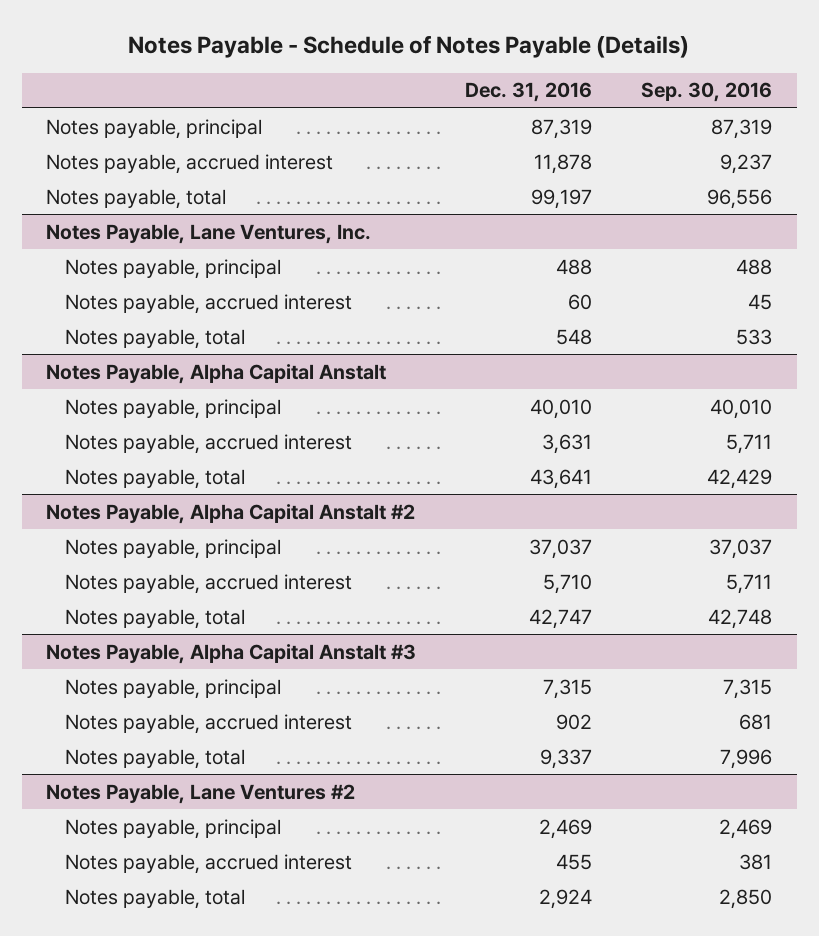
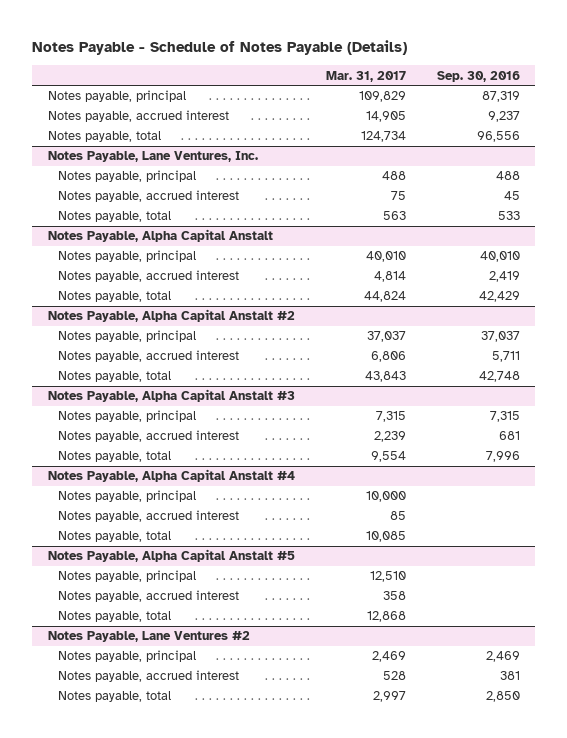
[465,82,593,103] Dec. 31, 2016 -> none
none -> [325,70,406,82] Mar. 31, 2017
[726,433,773,454] 5,711 -> [488,271,520,283] 2,419
none -> [47,469,295,483] Notes Payable, Alpha Capital Anstalt #4
none -> [58,490,197,503] Notes payable, principal
none -> [58,510,240,523] Notes payable, accrued interest
none -> [58,531,172,543] Notes payable, total
none -> [47,549,295,563] Notes Payable, Alpha Capital Anstalt #5
none -> [58,570,197,583] Notes payable, principal
none -> [58,590,240,603] Notes payable, accrued interest
none -> [58,611,172,623] Notes payable, total

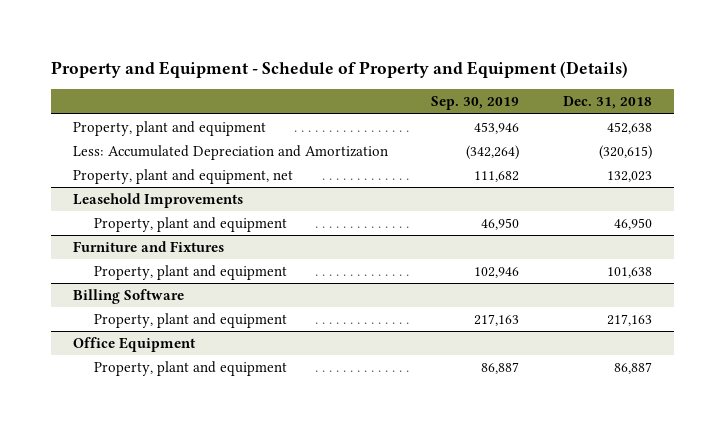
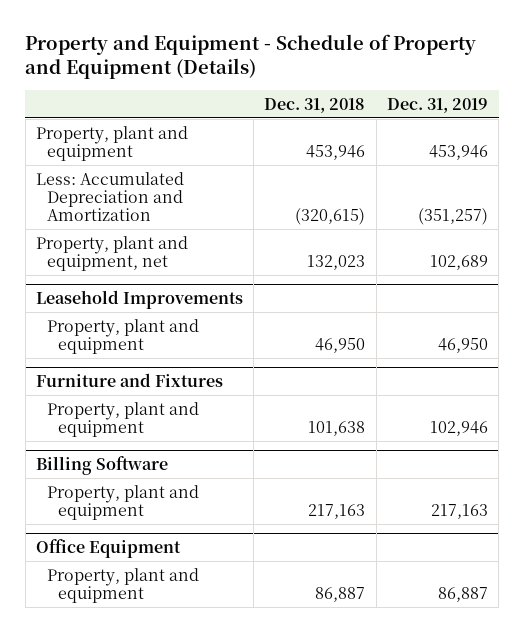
[431,96,520,111] Sep. 30, 2019 -> none
none -> [387,97,489,113] Dec. 31, 2019
[606,122,652,135] 452,638 -> [306,144,366,160] 453,946

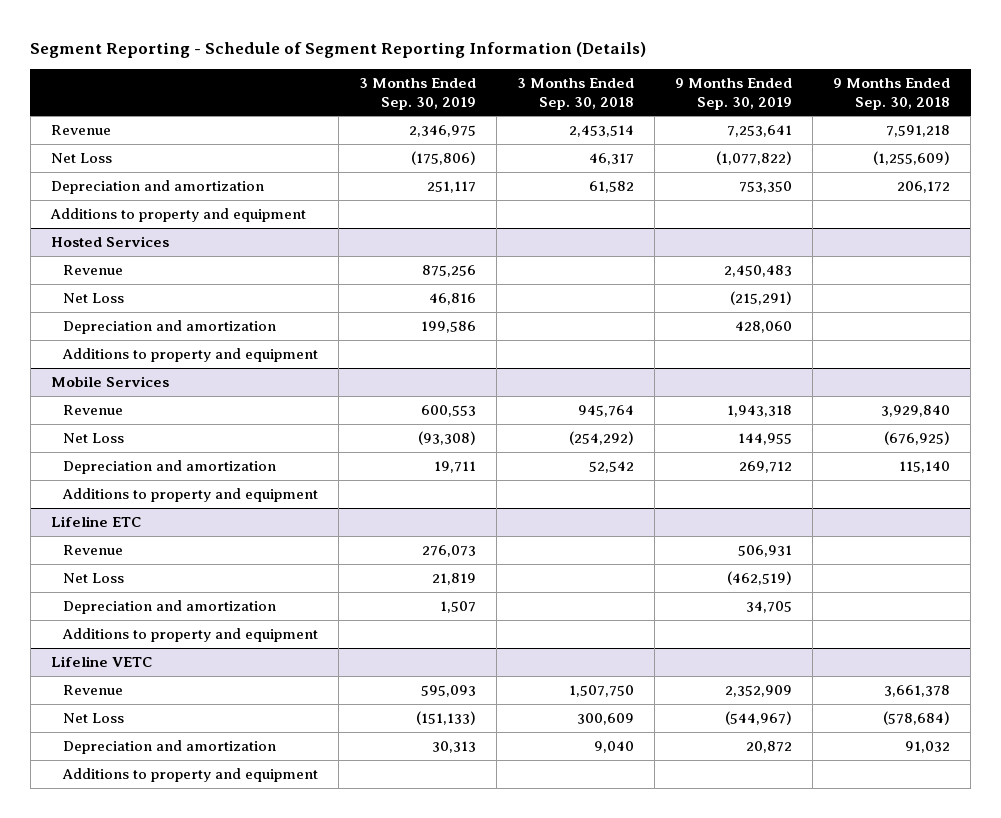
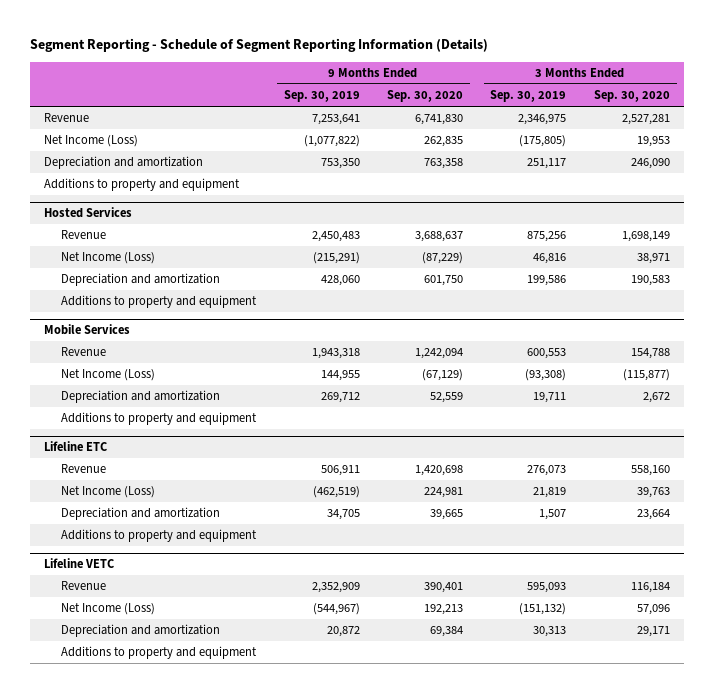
[516,77,634,110] 3 Months Ended Sep. 30, 2018 -> none
[832,77,950,110] 9 Months Ended Sep. 30, 2018 -> none
none -> [387,90,464,103] Sep. 30, 2020
none -> [593,90,670,103] Sep. 30, 2020
[50,153,112,164] Net Loss -> [44,135,139,148] Net Income (Loss)
[410,151,476,166] (175,806) -> [519,135,567,148] (175,805)
[62,293,124,304] Net Loss -> [61,252,156,265] Net Income (Loss)
[62,433,124,444] Net Loss -> [61,369,156,382] Net Income (Loss)
[737,545,792,558] 506,931 -> [320,465,360,477] 506,911
[62,573,124,584] Net Loss -> [61,486,156,499] Net Income (Loss)
[62,713,124,724] Net Loss -> [61,603,156,616] Net Income (Loss)
[415,711,476,726] (151,133) -> [519,603,567,616] (151,132)

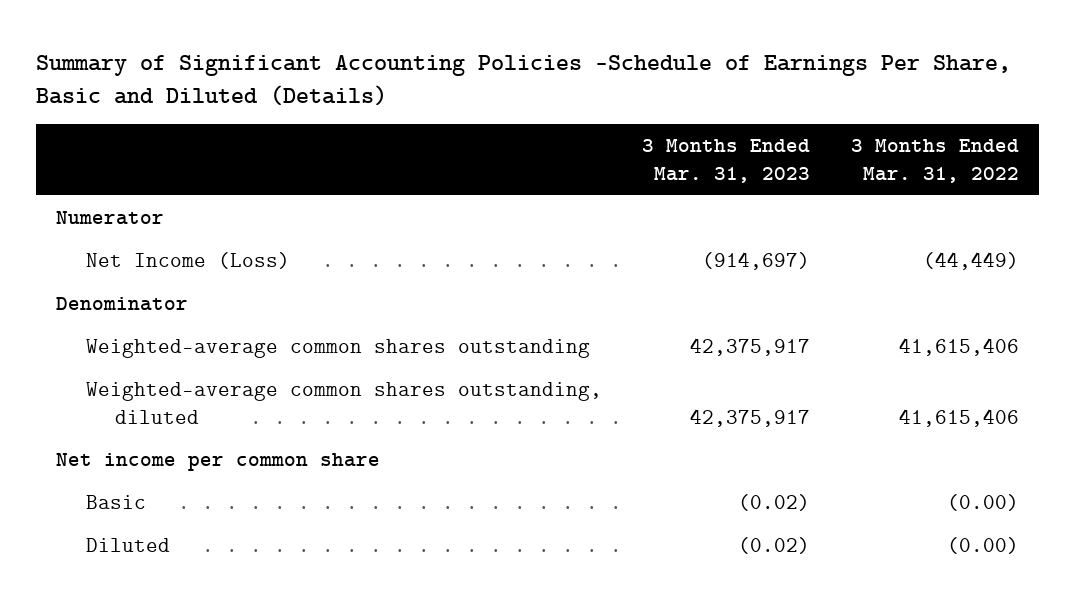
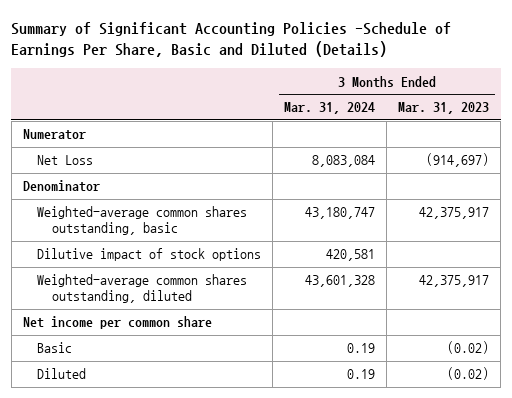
[850,139,1019,184] 3 Months Ended Mar. 31, 2022 -> none
none -> [284,102,376,115] Mar. 31, 2024
[85,251,290,269] Net Income (Loss) -> [37,155,94,166] Net Loss
[85,338,590,358] Weighted-average common shares outstanding -> [37,206,248,236] Weighted-average common shares outstanding, basic
none -> [37,248,262,262] Dilutive impact of stock options

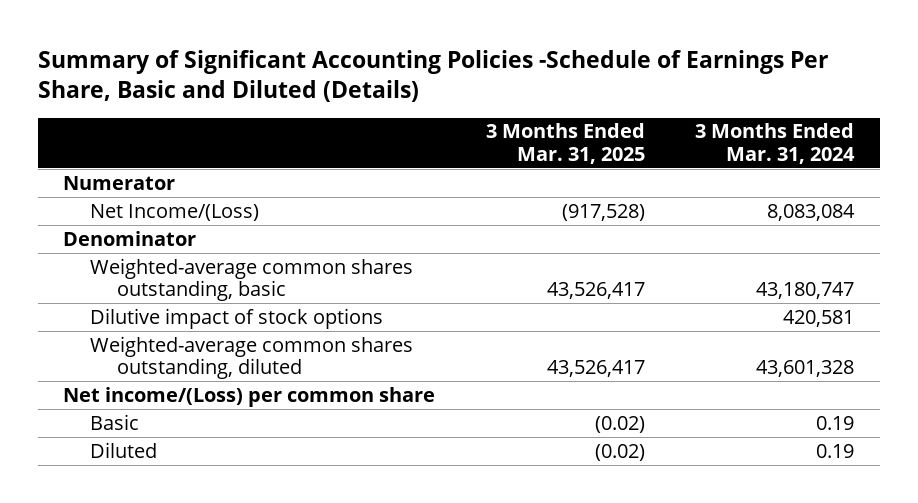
[398,102,490,115] Mar. 31, 2023 -> none
none -> [485,123,645,164] 3 Months Ended Mar. 31, 2025
[37,155,94,166] Net Loss -> [90,203,260,221] Net Income/(Loss)
[22,316,212,330] Net income per common share -> [63,386,436,407] Net income/(Loss) per common share

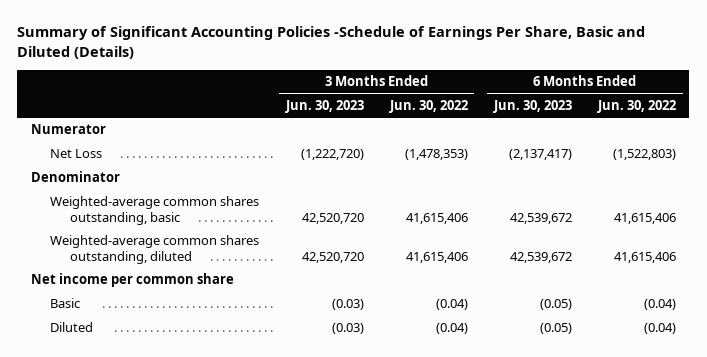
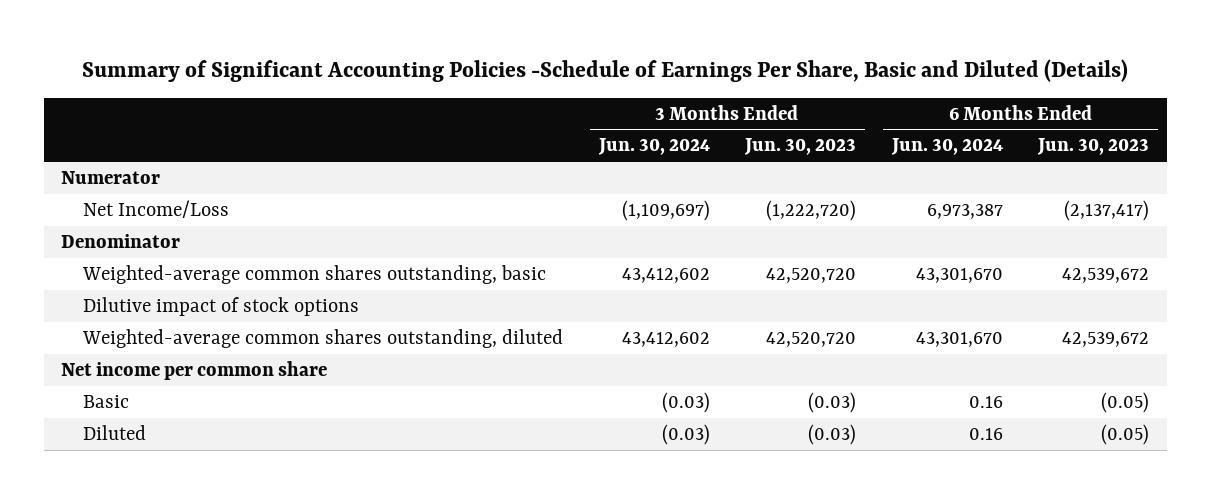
[388,100,468,114] Jun. 30, 2022 -> none
[597,100,677,114] Jun. 30, 2022 -> none
none -> [597,138,710,156] Jun. 30, 2024
none -> [890,138,1003,156] Jun. 30, 2024
[50,149,103,159] Net Loss -> [82,199,229,218] Net Income/Loss
none -> [82,296,359,316] Dilutive impact of stock options

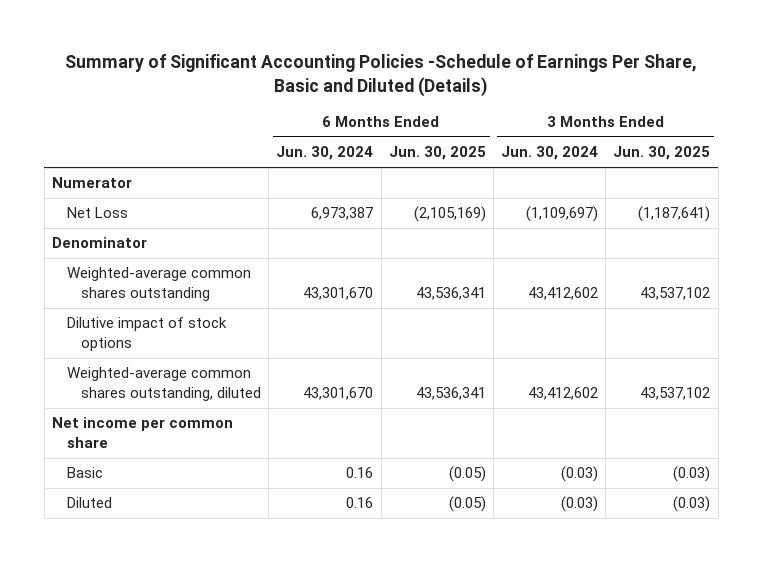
[744,138,857,156] Jun. 30, 2023 -> none
[1037,138,1150,156] Jun. 30, 2023 -> none
none -> [388,146,486,161] Jun. 30, 2025
none -> [613,146,711,161] Jun. 30, 2025
[82,199,229,218] Net Income/Loss -> [66,207,128,219] Net Loss
[81,264,546,284] Weighted-average common shares outstanding, basic -> [66,267,251,301] Weighted-average common shares outstanding

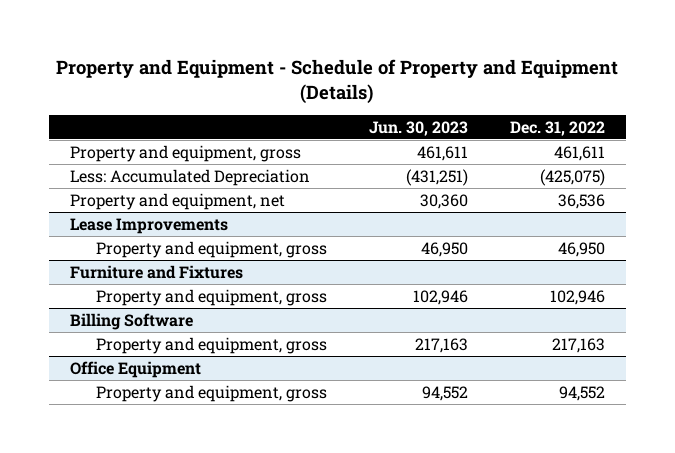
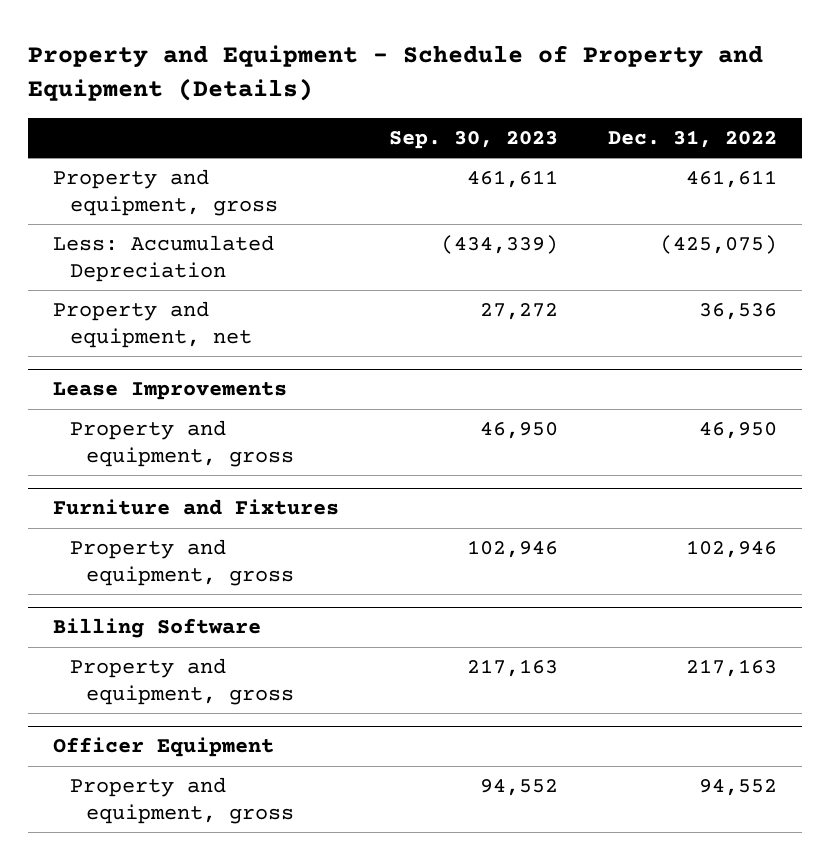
[368,120,468,136] Jun. 30, 2023 -> none
none -> [389,131,559,150] Sep. 30, 2023
[69,360,201,378] Office Equipment -> [53,737,275,758] Officer Equipment

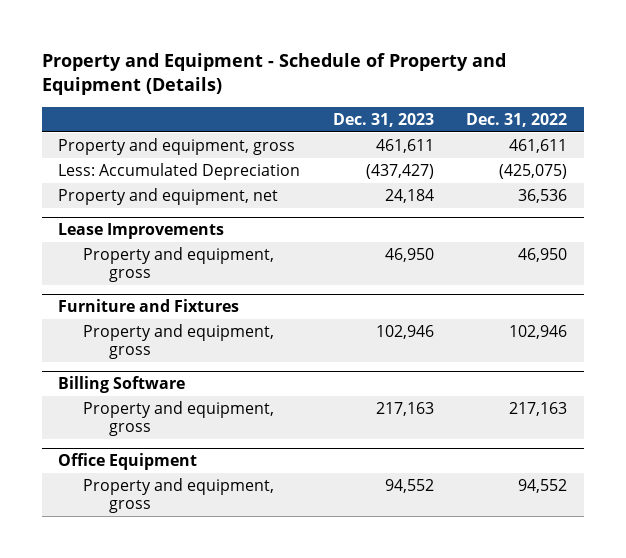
[389,131,559,150] Sep. 30, 2023 -> none
none -> [332,112,434,127] Dec. 31, 2023
[53,737,275,758] Officer Equipment -> [58,453,198,471] Office Equipment

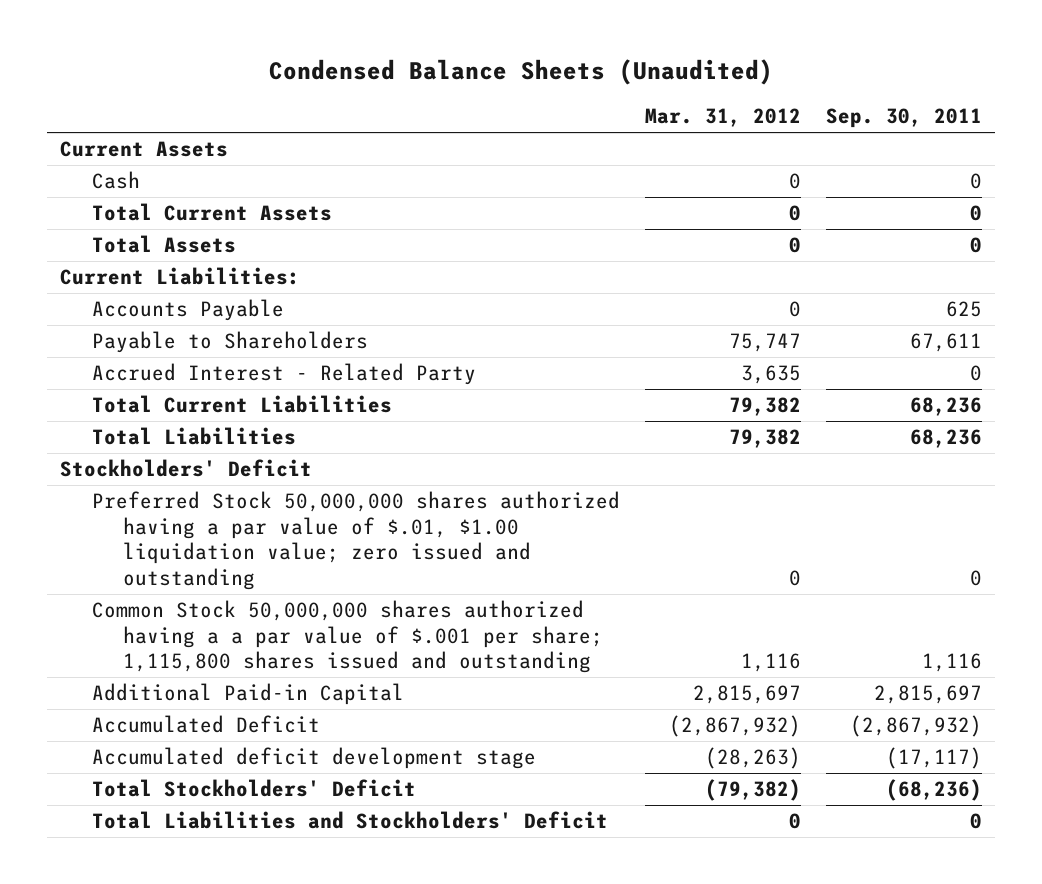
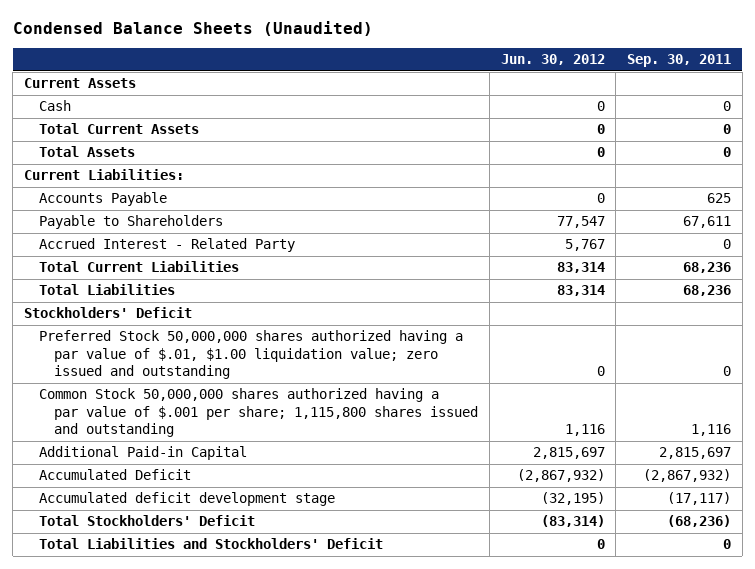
[644,108,801,128] Mar. 31, 2012 -> none
none -> [500,54,605,66] Jun. 30, 2012
[91,600,603,674] Common Stock 50,000,000 shares authorized having a a par value of $.001 per share; 1,115,800 shares issued and outstanding -> [39,388,479,438] Common Stock 50,000,000 shares authorized having a par value of $.001 per share; 1,115,800 shares issued and outstanding

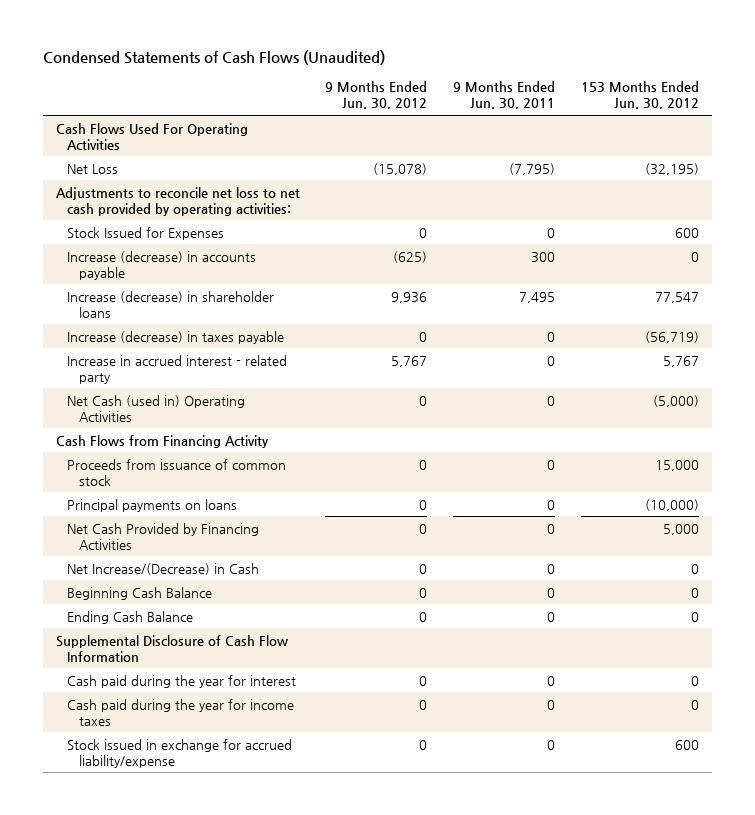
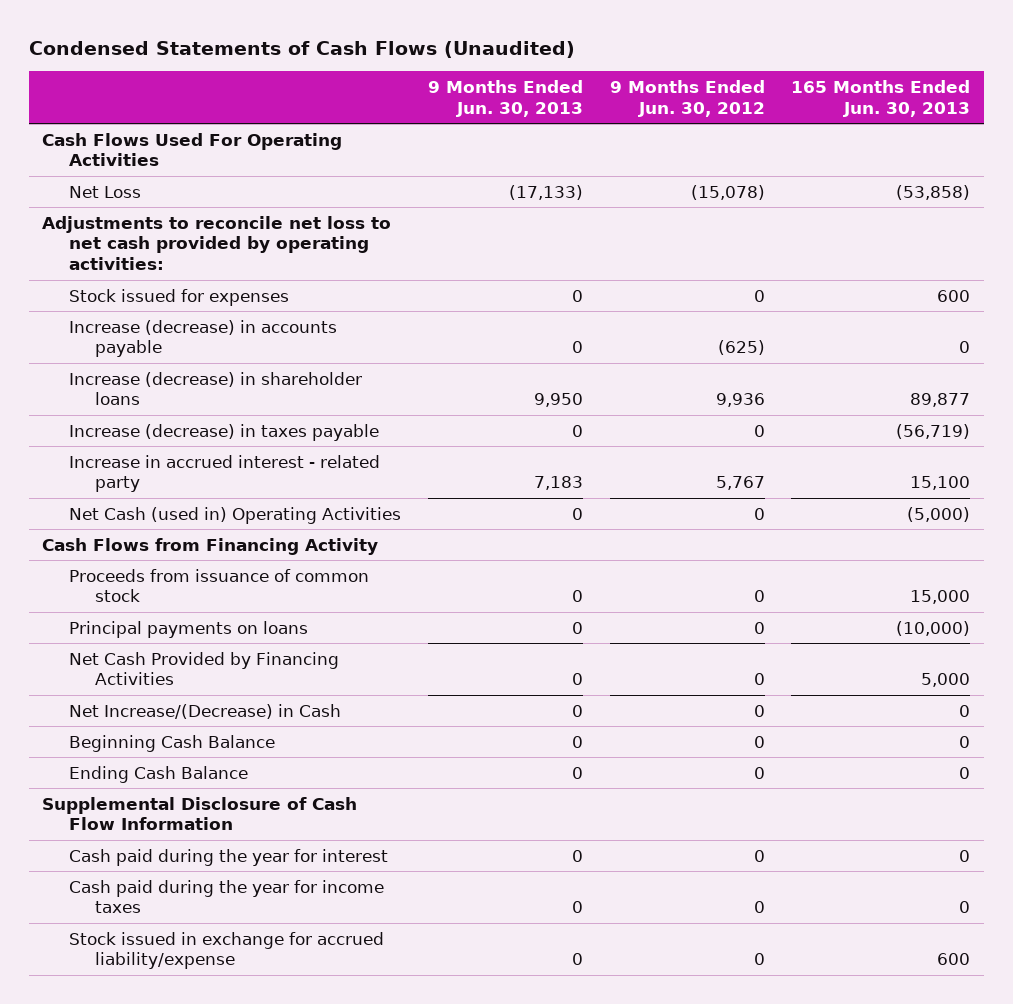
[453,81,556,110] 9 Months Ended Jun. 30, 2011 -> none
[581,81,700,110] 153 Months Ended Jun. 30, 2012 -> none
none -> [427,80,583,117] 9 Months Ended Jun. 30, 2013
none -> [791,80,971,117] 165 Months Ended Jun. 30, 2013
[67,226,225,240] Stock Issued for Expenses -> [68,288,289,306] Stock issued for expenses

